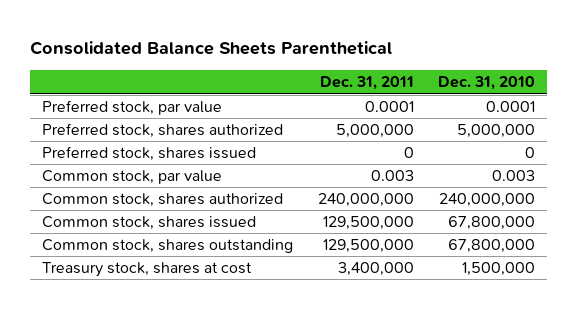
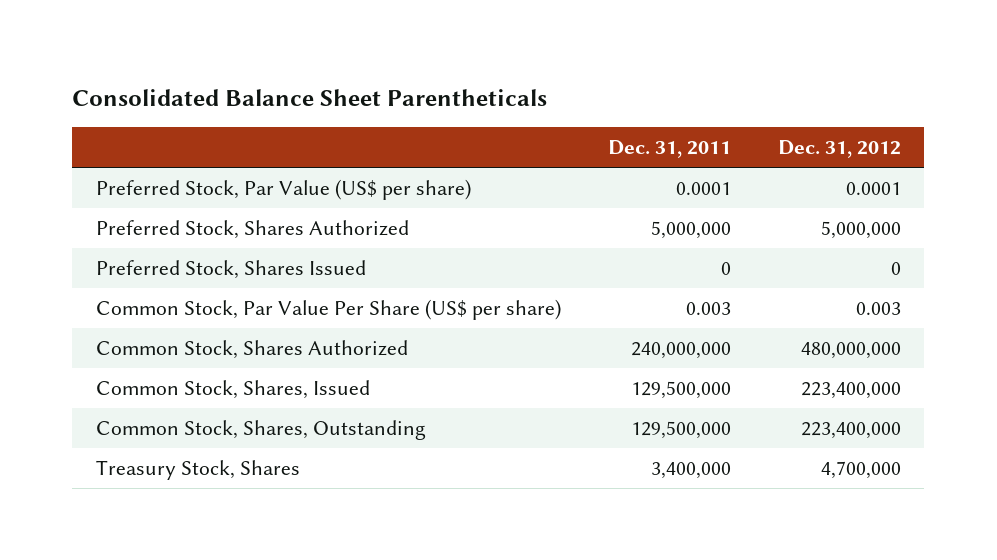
[29,41,392,56] Consolidated Balance Sheets Parenthetical -> [72,88,548,106] Consolidated Balance Sheet Parentheticals
[437,76,535,91] Dec. 31, 2010 -> none
none -> [777,139,901,158] Dec. 31, 2012
[42,100,223,116] Preferred stock, par value -> [95,178,471,200] Preferred Stock, Par Value (US$ per share)
[42,123,284,139] Preferred stock, shares authorized -> [95,219,409,239] Preferred Stock, Shares Authorized
[42,146,257,162] Preferred stock, shares issued -> [95,259,366,279] Preferred Stock, Shares Issued
[42,170,223,185] Common stock, par value -> [95,298,561,320] Common Stock, Par Value Per Share (US$ per share)
[42,193,284,208] Common stock, shares authorized -> [95,339,408,359] Common Stock, Shares Authorized
[42,216,257,231] Common stock, shares issued -> [95,379,370,399] Common Stock, Shares, Issued
[42,239,294,254] Common stock, shares outstanding -> [95,419,426,440] Common Stock, Shares, Outstanding
[42,262,253,278] Treasury stock, shares at cost -> [95,459,300,480] Treasury Stock, Shares

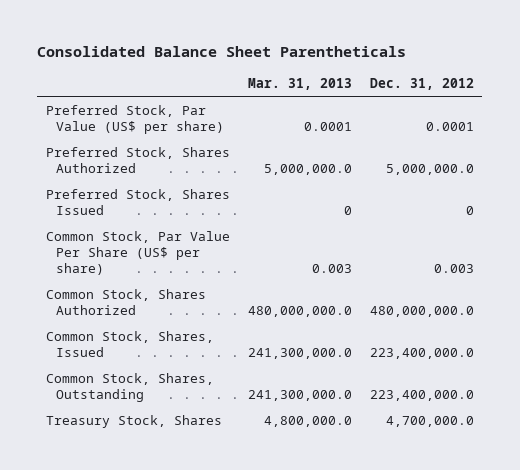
[607,139,731,158] Dec. 31, 2011 -> none
none -> [247,78,352,91] Mar. 31, 2013
[820,220,901,239] 5,000,000 -> [385,163,474,175] 5,000,000.0
[800,341,901,359] 480,000,000 -> [369,305,474,317] 480,000,000.0
[800,381,901,399] 223,400,000 -> [369,347,474,359] 223,400,000.0
[800,421,901,439] 223,400,000 -> [369,389,474,401] 223,400,000.0
[820,460,901,479] 4,700,000 -> [385,415,474,427] 4,700,000.0

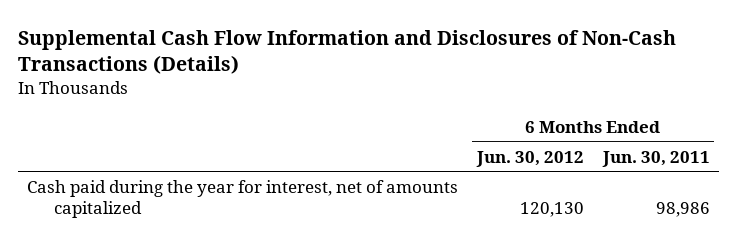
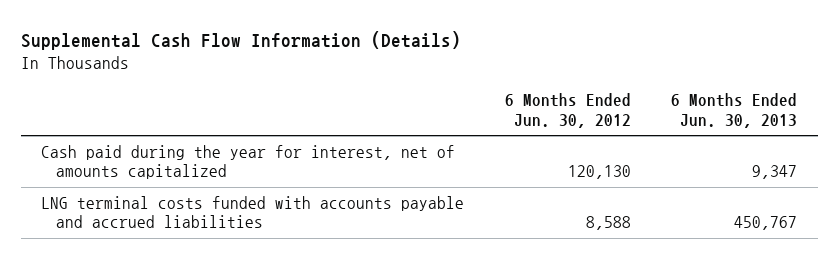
[18,29,677,75] Supplemental Cash Flow Information and Disclosures of Non-Cash Transactions (Details) -> [20,31,461,51] Supplemental Cash Flow Information (Details)
[601,150,710,167] Jun. 30, 2011 -> none
none -> [671,93,798,128] 6 Months Ended Jun. 30, 2013
none -> [41,196,465,229] LNG terminal costs funded with accounts payable and accrued liabilities

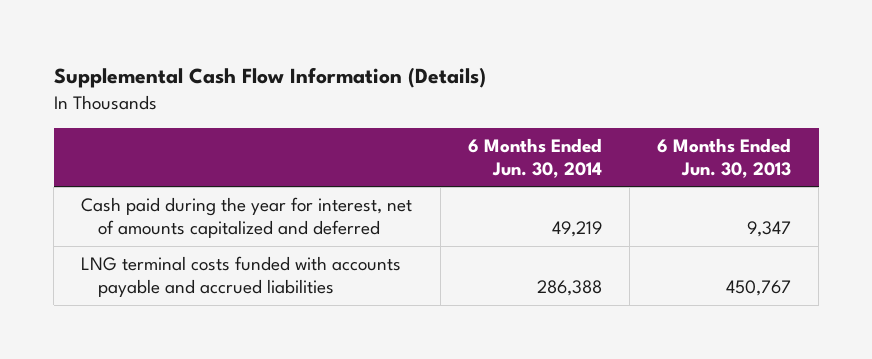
[504,93,631,128] 6 Months Ended Jun. 30, 2012 -> none
none -> [467,137,602,178] 6 Months Ended Jun. 30, 2014
[41,145,456,180] Cash paid during the year for interest, net of amounts capitalized -> [81,197,413,239] Cash paid during the year for interest, net of amounts capitalized and deferred

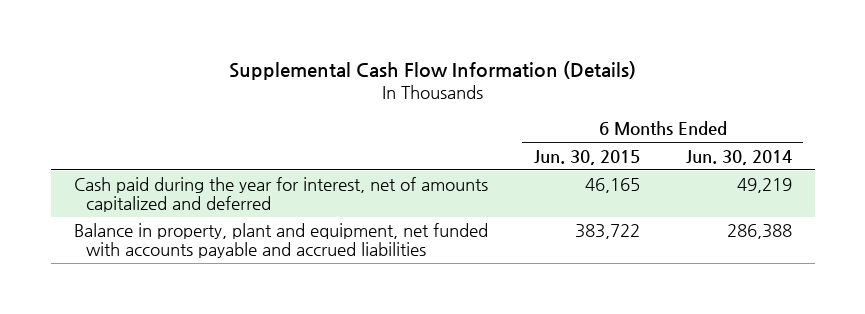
[657,137,792,178] 6 Months Ended Jun. 30, 2013 -> none
none -> [533,149,640,165] Jun. 30, 2015
[81,256,402,298] LNG terminal costs funded with accounts payable and accrued liabilities -> [73,223,488,259] Balance in property, plant and equipment, net funded with accounts payable and accrued liabilities

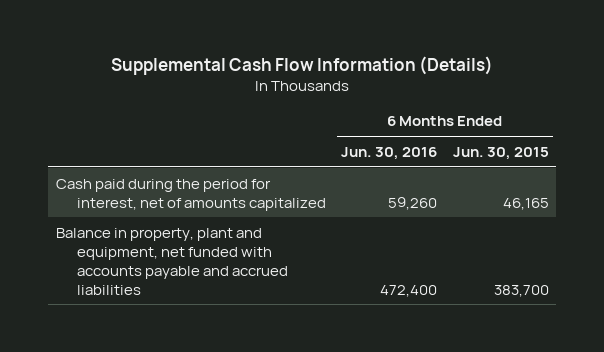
[685,149,792,165] Jun. 30, 2014 -> none
none -> [341,146,438,160] Jun. 30, 2016
[73,177,488,213] Cash paid during the year for interest, net of amounts capitalized and deferred -> [55,178,326,211] Cash paid during the period for interest, net of amounts capitalized
[574,224,640,240] 383,722 -> [493,284,549,297] 383,700

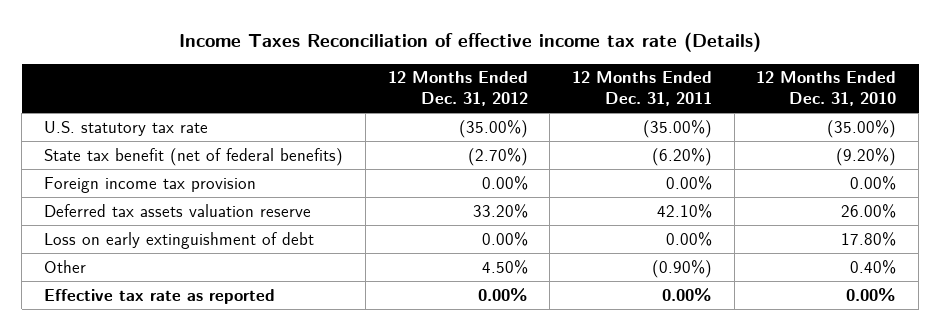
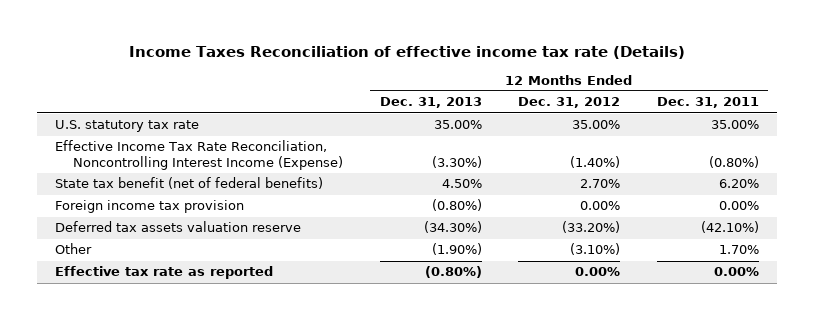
[756,71,897,106] 12 Months Ended Dec. 31, 2010 -> none
none -> [379,97,482,109] Dec. 31, 2013
[458,119,528,138] (35.00%) -> [572,120,621,130] 35.00%
[642,119,712,138] (35.00%) -> [710,120,759,130] 35.00%
none -> [55,140,343,170] Effective Income Tax Rate Reconciliation, Noncontrolling Interest Income (Expense)
[467,147,528,166] (2.70%) -> [580,179,621,189] 2.70%
[651,147,712,166] (6.20%) -> [718,179,759,189] 6.20%
[44,231,315,249] Loss on early extinguishment of debt -> none
[472,203,528,218] 33.20% -> [562,221,621,234] (33.20%)
[656,203,712,218] 42.10% -> [700,221,759,234] (42.10%)
[481,259,528,274] 4.50% -> [570,243,621,256] (3.10%)
[651,259,712,278] (0.90%) -> [718,245,759,255] 1.70%

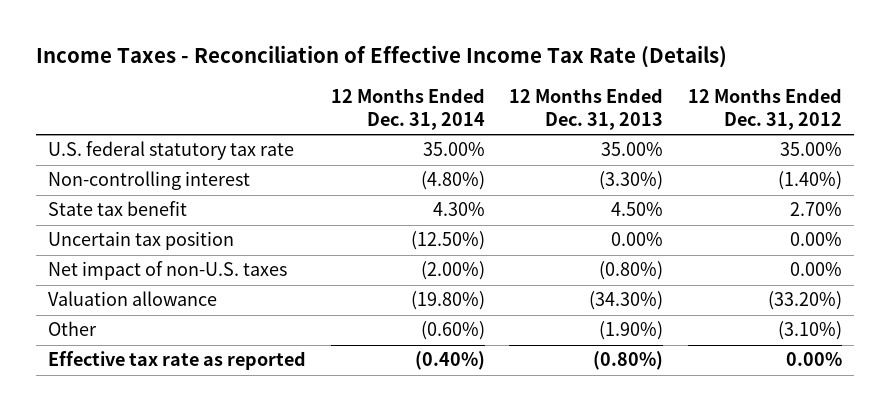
[129,45,686,59] Income Taxes Reconciliation of effective income tax rate (Details) -> [35,45,727,69] Income Taxes - Reconciliation of Effective Income Tax Rate (Details)
[656,97,759,109] Dec. 31, 2011 -> none
none -> [330,87,485,130] 12 Months Ended Dec. 31, 2014
[55,120,200,133] U.S. statutory tax rate -> [48,141,295,161] U.S. federal statutory tax rate
[55,140,343,170] Effective Income Tax Rate Reconciliation, Noncontrolling Interest Income (Expense) -> [48,171,251,191] Non-controlling interest
[55,177,324,190] State tax benefit (net of federal benefits) -> [48,201,188,217] State tax benefit
none -> [48,231,235,251] Uncertain tax position
[55,200,245,214] Foreign income tax provision -> [48,261,288,281] Net impact of non-U.S. taxes
[55,221,302,233] Deferred tax assets valuation reserve -> [48,291,218,307] Valuation allowance

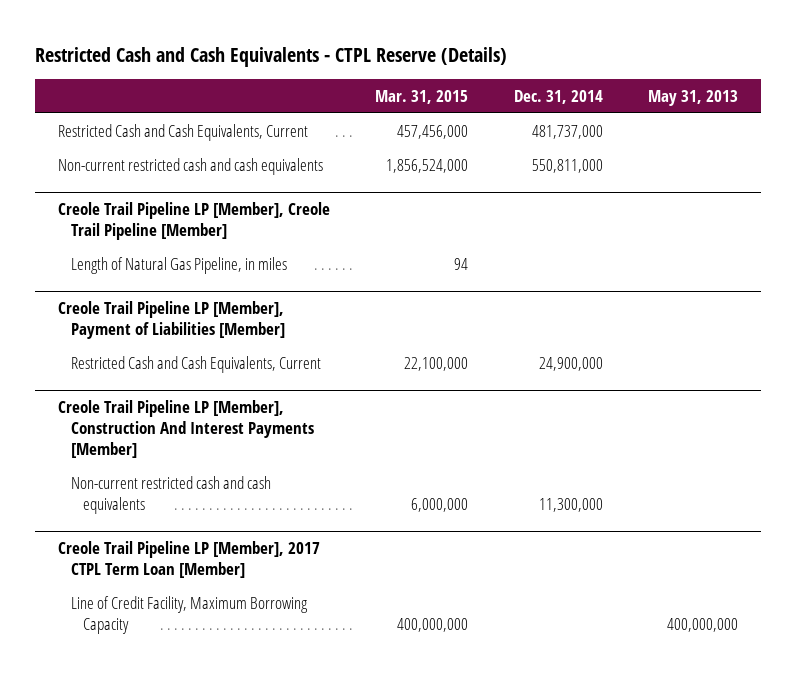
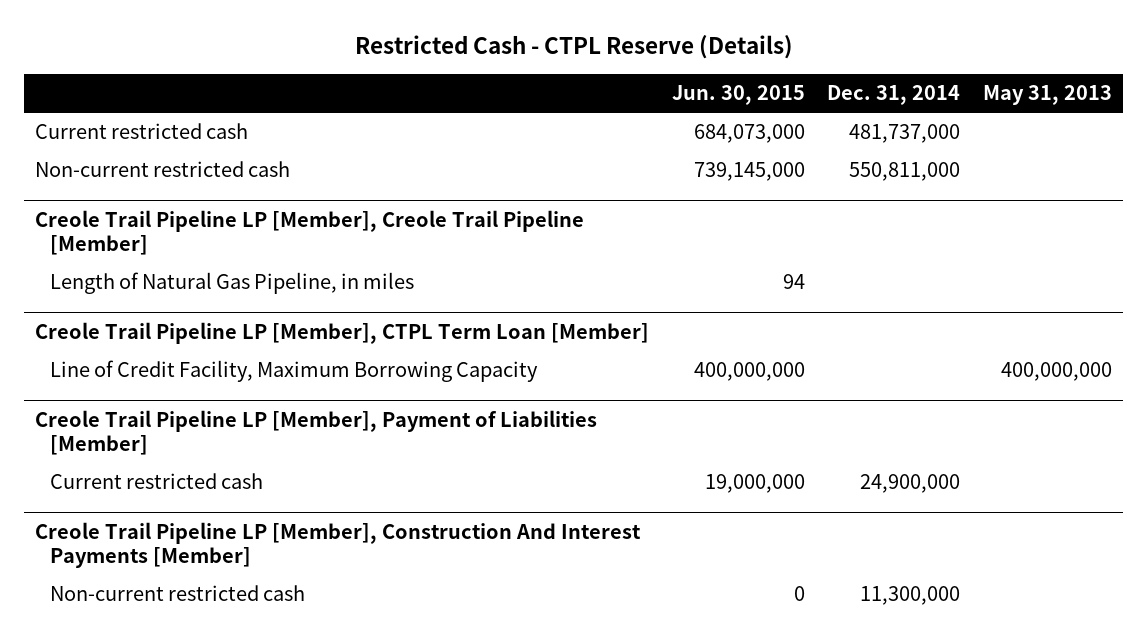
[35,46,508,67] Restricted Cash and Cash Equivalents - CTPL Reserve (Details) -> [354,35,793,60] Restricted Cash - CTPL Reserve (Details)
[375,89,469,104] Mar. 31, 2015 -> none
none -> [671,85,805,106] Jun. 30, 2015
[58,124,309,142] Restricted Cash and Cash Equivalents, Current -> [35,123,249,140] Current restricted cash
[58,158,324,176] Non-current restricted cash and cash equivalents -> [35,161,291,178] Non-current restricted cash
none -> [35,322,650,345] Creole Trail Pipeline LP [Member], CTPL Term Loan [Member]
none -> [49,360,538,383] Line of Credit Facility, Maximum Borrowing Capacity
[70,356,321,374] Restricted Cash and Cash Equivalents, Current -> [49,473,263,490] Current restricted cash
[58,541,321,579] Creole Trail Pipeline LP [Member], 2017 CTPL Term Loan [Member] -> none
[70,596,308,634] Line of Credit Facility, Maximum Borrowing Capacity -> none
[70,476,271,514] Non-current restricted cash and cash equivalents -> [49,585,305,602] Non-current restricted cash

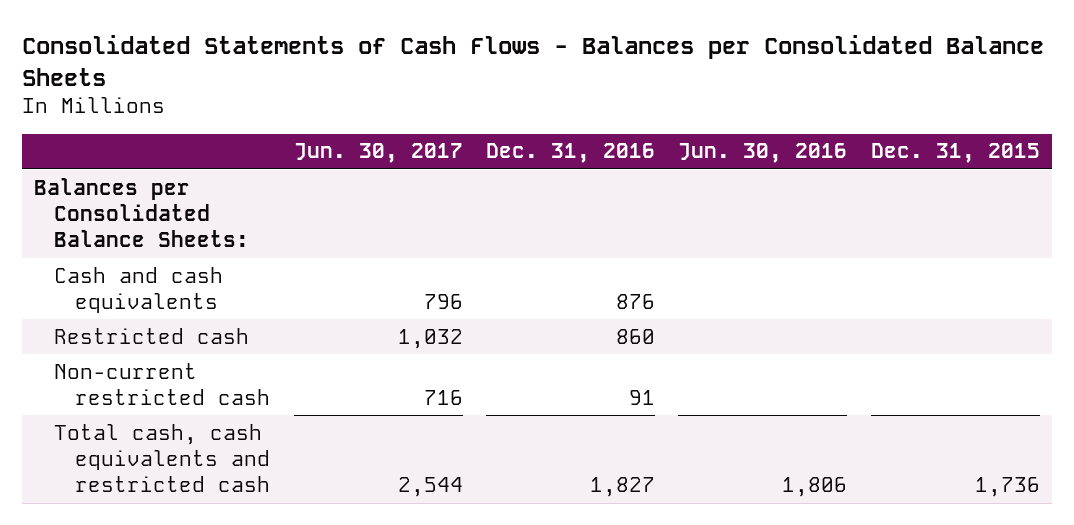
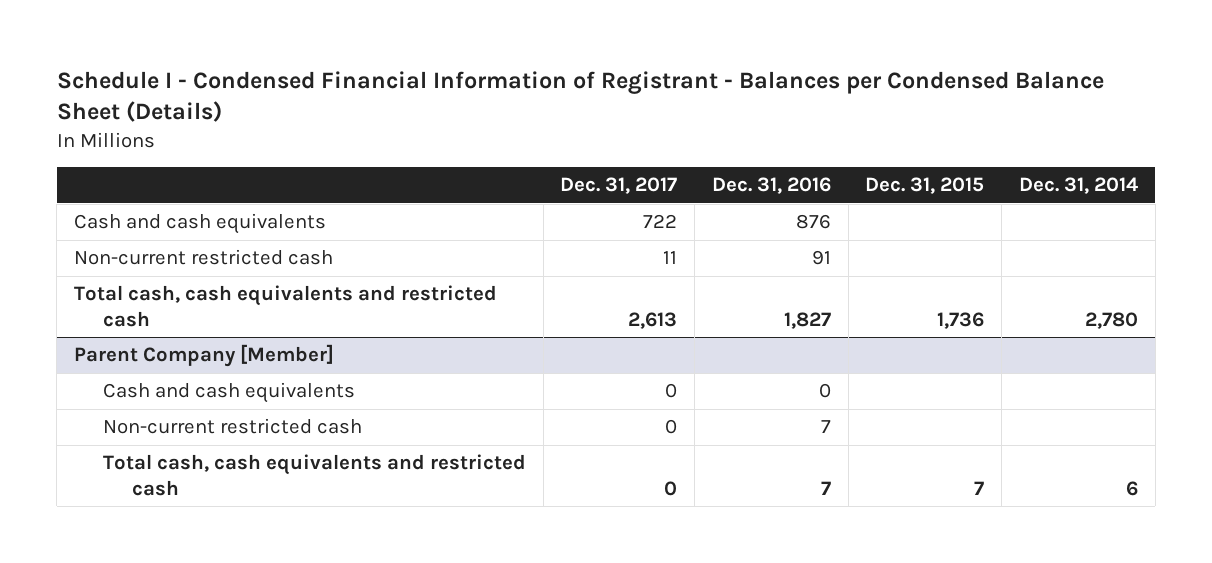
[22,34,1045,86] Consolidated Statements of Cash Flows - Balances per Consolidated Balance Sheets -> [56,71,1104,123] Schedule I - Condensed Financial Information of Registrant - Balances per Condensed Balance Sheet (Details)
[293,143,463,164] Jun. 30, 2017 -> none
[678,143,848,164] Jun. 30, 2016 -> none
none -> [560,177,678,195] Dec. 31, 2017
none -> [1019,177,1139,195] Dec. 31, 2014
[33,177,250,248] Balances per Consolidated Balance Sheets: -> none
[54,327,250,344] Restricted cash -> none
none -> [73,344,334,368] Parent Company [Member]
none -> [102,382,355,404] Cash and cash equivalents
none -> [102,418,362,435] Non-current restricted cash
none -> [102,454,526,496] Total cash, cash equivalents and restricted cash

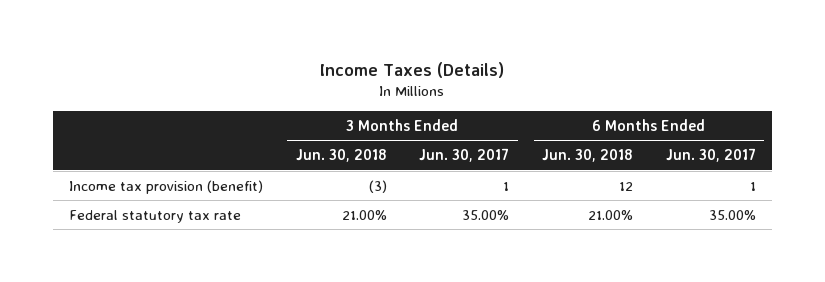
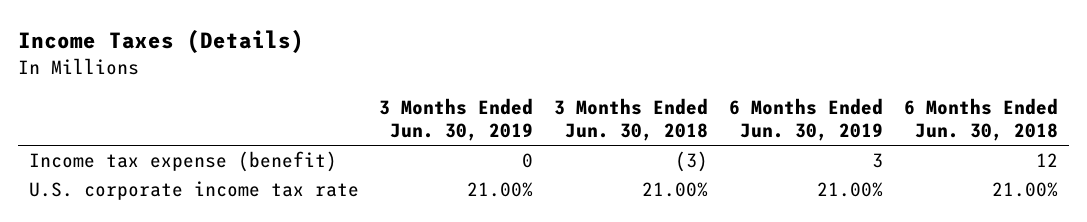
[419,148,510,163] Jun. 30, 2017 -> none
[665,148,756,163] Jun. 30, 2017 -> none
none -> [379,98,534,142] 3 Months Ended Jun. 30, 2019
none -> [729,98,884,142] 6 Months Ended Jun. 30, 2019
[68,179,263,194] Income tax provision (benefit) -> [28,151,337,173] Income tax expense (benefit)
[68,209,241,223] Federal statutory tax rate -> [28,181,359,201] U.S. corporate income tax rate

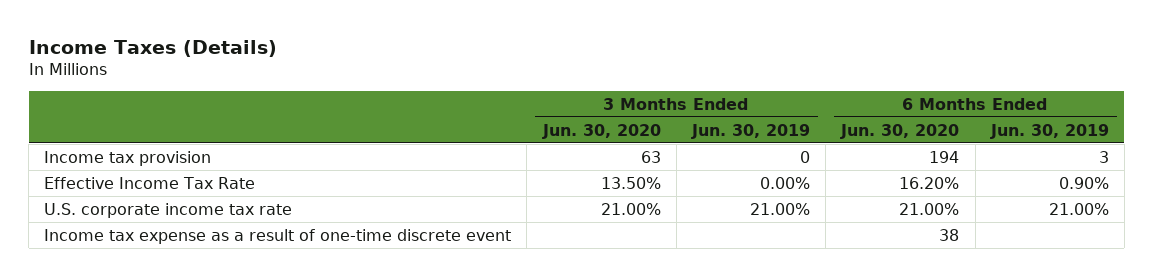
[554,98,709,142] 3 Months Ended Jun. 30, 2018 -> none
[904,98,1059,142] 6 Months Ended Jun. 30, 2018 -> none
none -> [541,123,661,139] Jun. 30, 2020
none -> [840,123,960,139] Jun. 30, 2020
[28,151,337,173] Income tax expense (benefit) -> [44,150,212,166] Income tax provision
none -> [44,176,256,189] Effective Income Tax Rate
none -> [44,228,512,244] Income tax expense as a result of one-time discrete event

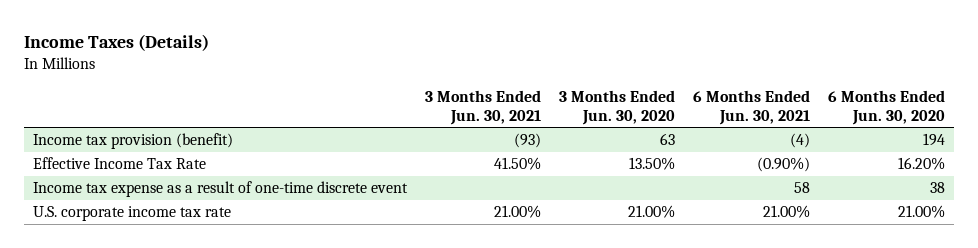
[690,123,810,139] Jun. 30, 2019 -> none
[989,123,1109,139] Jun. 30, 2019 -> none
none -> [424,89,541,125] 3 Months Ended Jun. 30, 2021
none -> [692,89,810,125] 6 Months Ended Jun. 30, 2021
[44,150,212,166] Income tax provision -> [32,133,233,150] Income tax provision (benefit)
[44,202,293,218] U.S. corporate income tax rate -> [32,206,231,222] U.S. corporate income tax rate

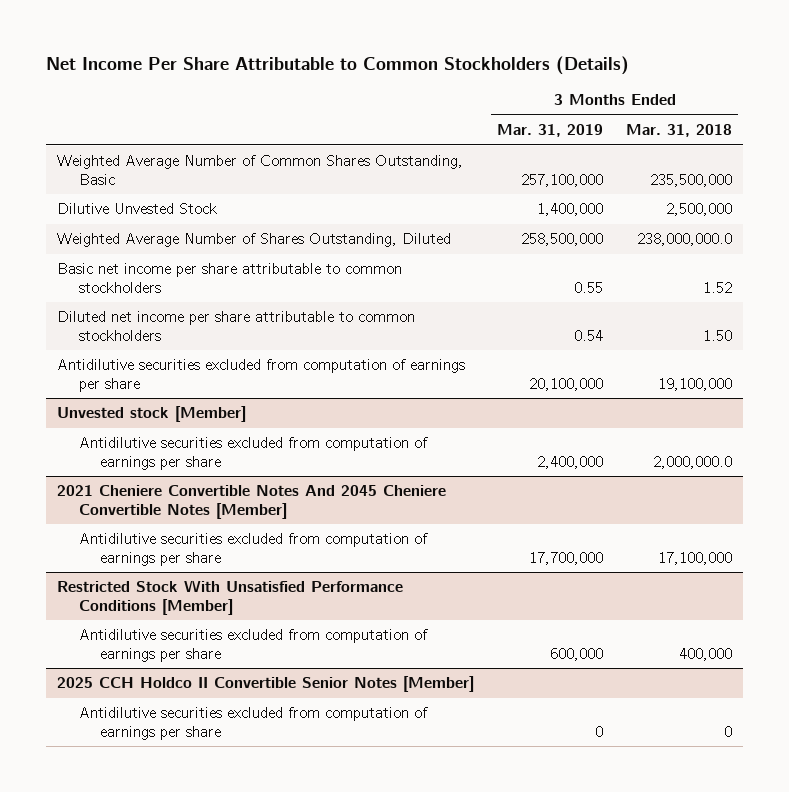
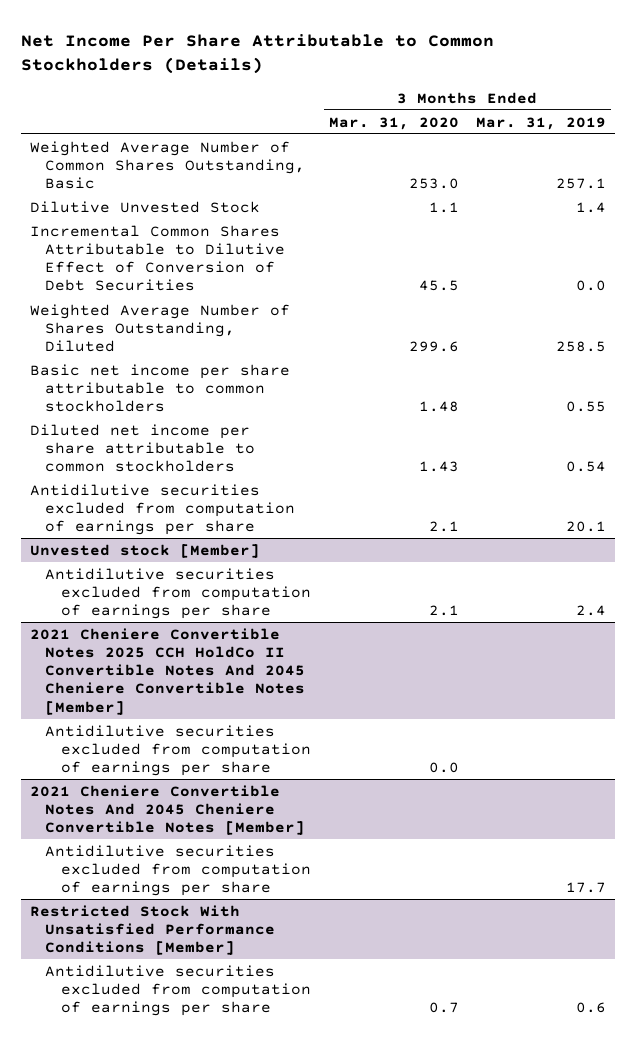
[625,124,732,138] Mar. 31, 2018 -> none
none -> [328,116,459,130] Mar. 31, 2020
[521,173,604,187] 257,100,000 -> [556,178,607,190] 257.1
[537,203,604,217] 1,400,000 -> [576,201,607,213] 1.4
none -> [29,224,286,292] Incremental Common Shares Attributable to Dilutive Effect of Conversion of Debt Securities
[521,233,604,247] 258,500,000 -> [556,341,607,353] 258.5
[529,377,604,391] 20,100,000 -> [566,521,607,533] 20.1
[537,455,604,469] 2,400,000 -> [576,605,607,617] 2.4
none -> [29,627,306,715] 2021 Cheniere Convertible Notes 2025 CCH HoldCo II Convertible Notes And 2045 Cheniere Convertible Notes [Member]
none -> [45,724,312,777] Antidilutive securities excluded from computation of earnings per share
[529,551,604,565] 17,700,000 -> [566,882,607,894] 17.7
[57,676,475,693] 2025 CCH Holdco II Convertible Senior Notes [Member] -> none
[78,707,428,740] Antidilutive securities excluded from computation of earnings per share -> none
[550,647,604,661] 600,000 -> [576,1002,607,1014] 0.6

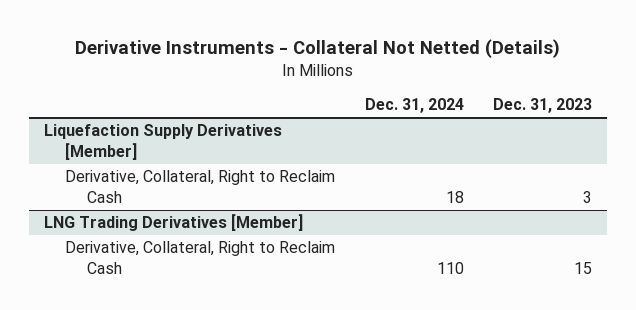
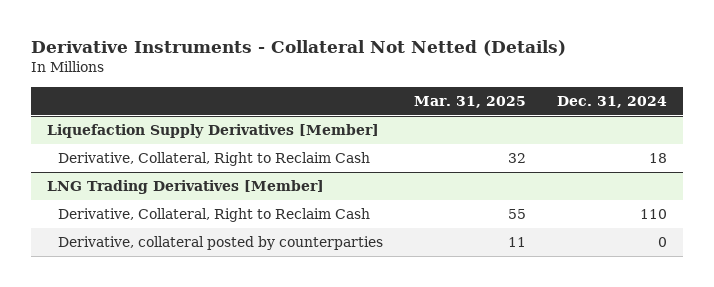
[493,98,593,114] Dec. 31, 2023 -> none
none -> [414,95,527,108] Mar. 31, 2025
none -> [57,236,383,251] Derivative, collateral posted by counterparties

